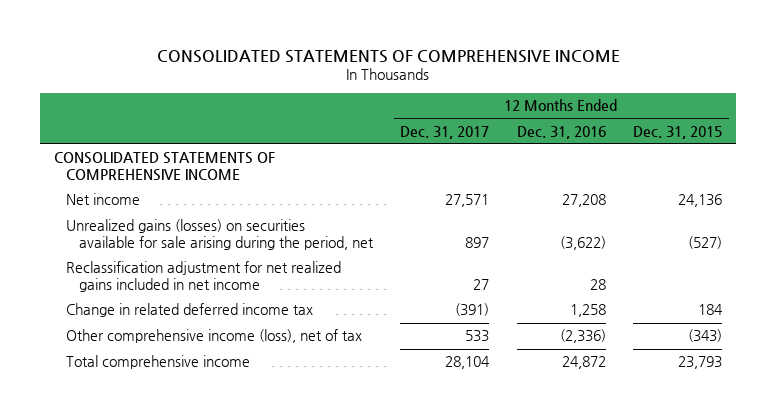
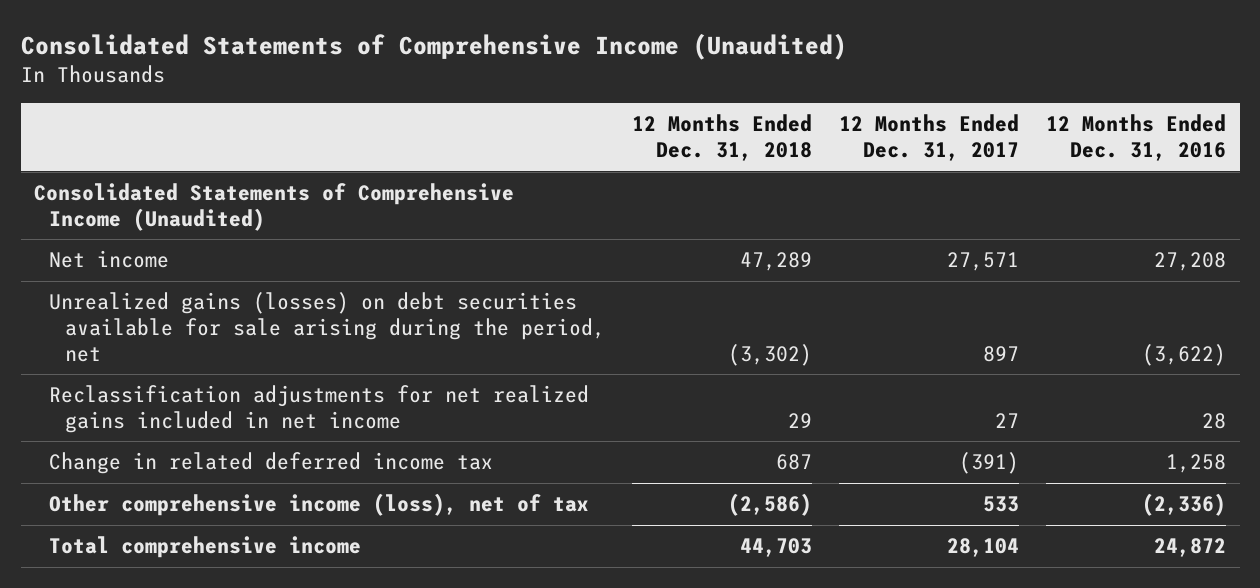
[157,50,621,64] CONSOLIDATED STATEMENTS OF COMPREHENSIVE INCOME -> [20,32,847,60] Consolidated Statements of Comprehensive Income (Unaudited)
[633,125,723,139] Dec. 31, 2015 -> none
none -> [631,114,812,162] 12 Months Ended Dec. 31, 2018
[53,152,275,181] CONSOLIDATED STATEMENTS OF COMPREHENSIVE INCOME -> [34,183,515,232] Consolidated Statements of Comprehensive Income (Unaudited)
[66,219,374,250] Unrealized gains (losses) on securities available for sale arising during the period, net -> [49,292,605,362] Unrealized gains (losses) on debt securities available for sale arising during the period, net
[66,261,342,292] Reclassification adjustment for net realized gains included in net income -> [49,385,590,434] Reclassification adjustments for net realized gains included in net income

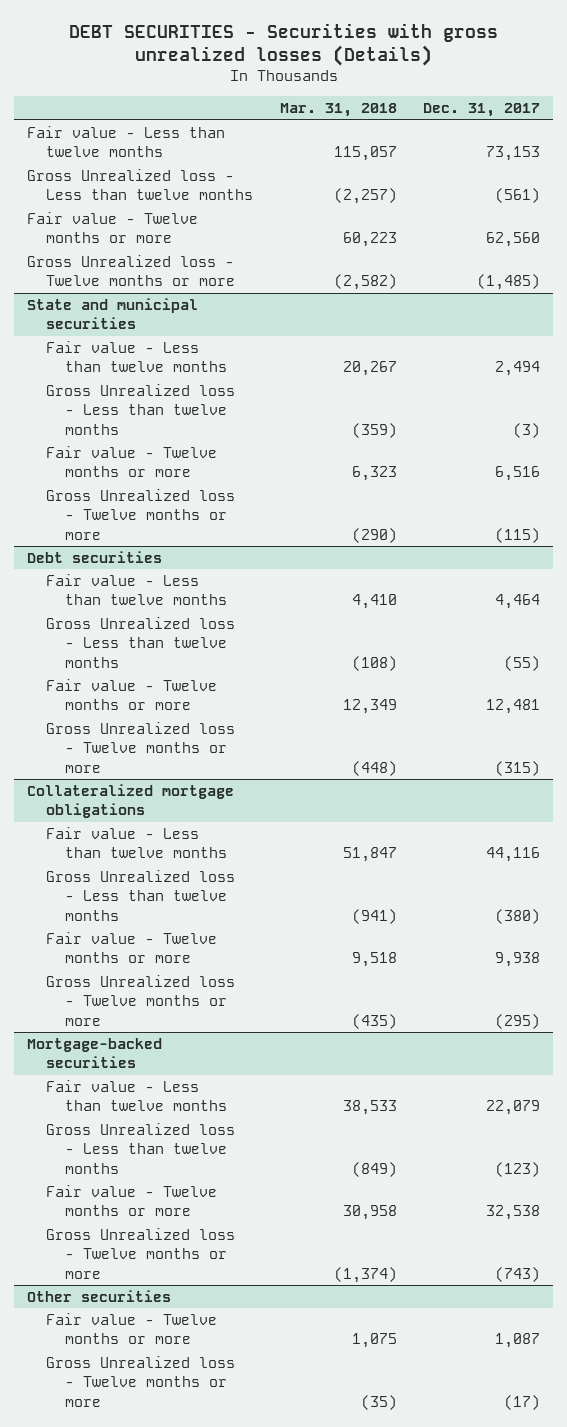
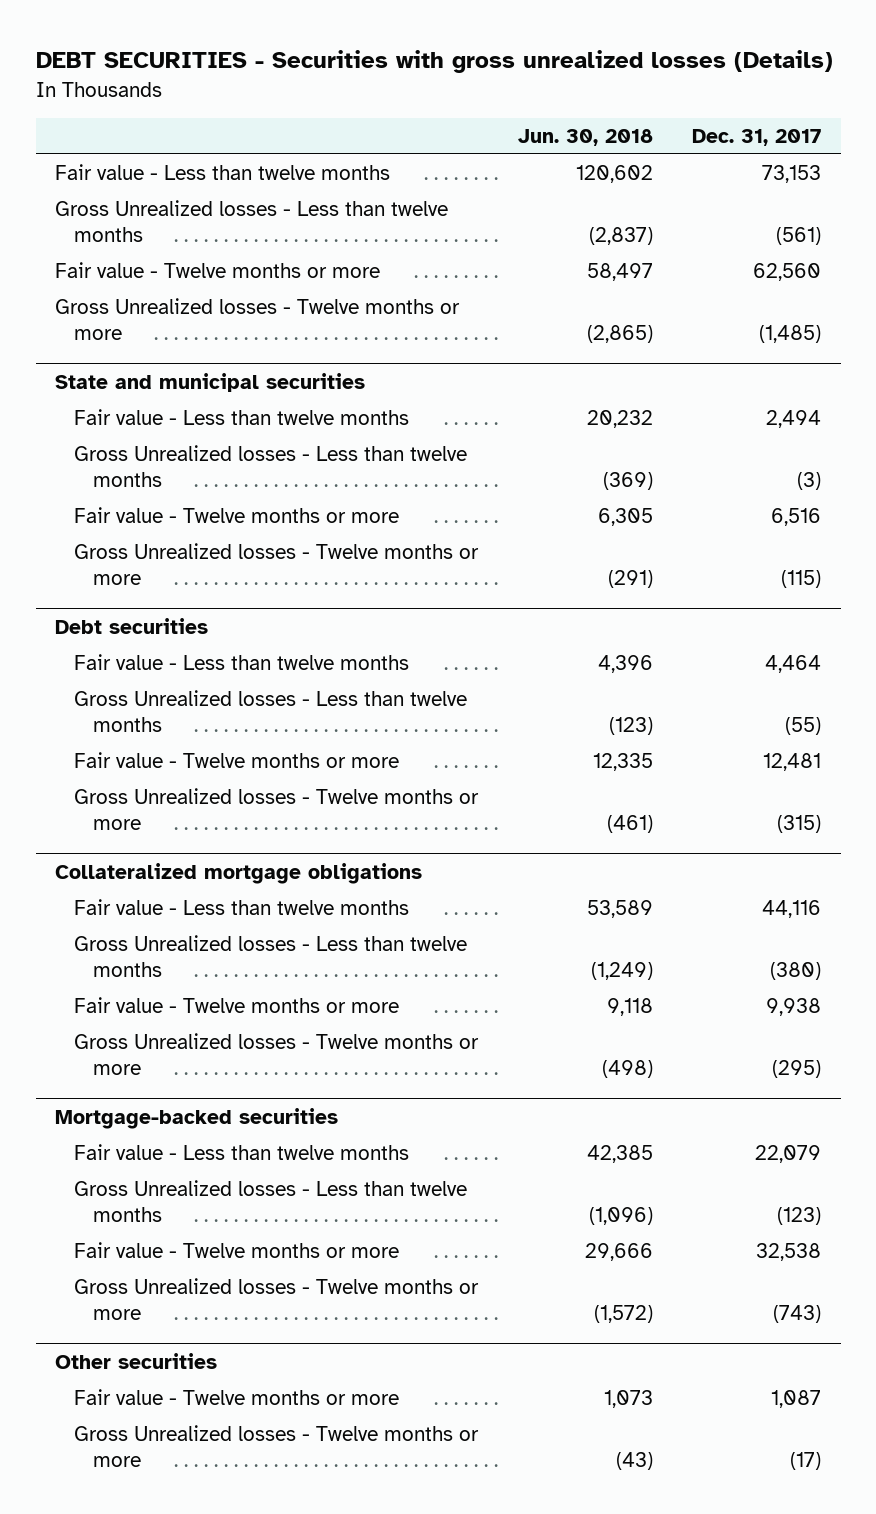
[279,103,397,118] Mar. 31, 2018 -> none
none -> [517,128,653,146] Jun. 30, 2018
[27,169,254,201] Gross Unrealized loss - Less than twelve months -> [55,200,449,243] Gross Unrealized losses - Less than twelve months
[27,255,236,287] Gross Unrealized loss - Twelve months or more -> [55,298,461,341] Gross Unrealized losses - Twelve months or more
[46,384,236,435] Gross Unrealized loss - Less than twelve months -> [74,445,468,488] Gross Unrealized losses - Less than twelve months
[46,489,236,540] Gross Unrealized loss - Twelve months or more -> [74,543,480,586] Gross Unrealized losses - Twelve months or more
[46,617,236,668] Gross Unrealized loss - Less than twelve months -> [74,690,468,733] Gross Unrealized losses - Less than twelve months
[46,722,236,773] Gross Unrealized loss - Twelve months or more -> [74,788,480,831] Gross Unrealized losses - Twelve months or more
[46,870,236,921] Gross Unrealized loss - Less than twelve months -> [74,935,468,978] Gross Unrealized losses - Less than twelve months
[46,975,236,1026] Gross Unrealized loss - Twelve months or more -> [74,1033,480,1076] Gross Unrealized losses - Twelve months or more
[46,1123,236,1174] Gross Unrealized loss - Less than twelve months -> [74,1180,468,1223] Gross Unrealized losses - Less than twelve months
[46,1228,236,1279] Gross Unrealized loss - Twelve months or more -> [74,1278,480,1321] Gross Unrealized losses - Twelve months or more
[46,1356,236,1407] Gross Unrealized loss - Twelve months or more -> [74,1425,480,1468] Gross Unrealized losses - Twelve months or more

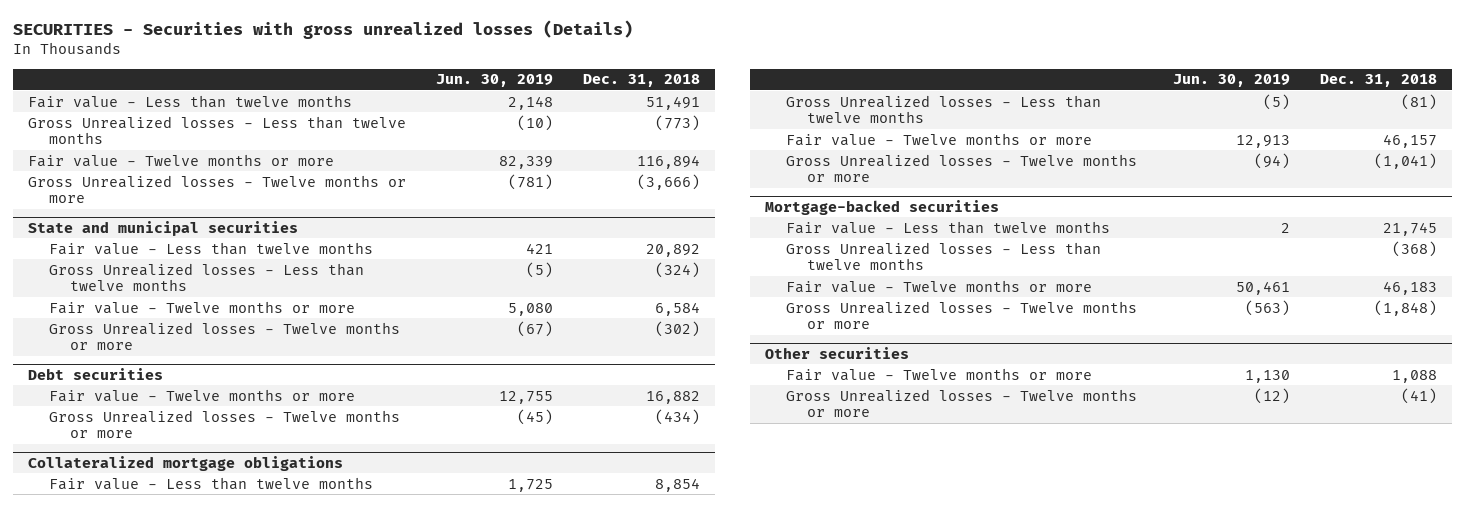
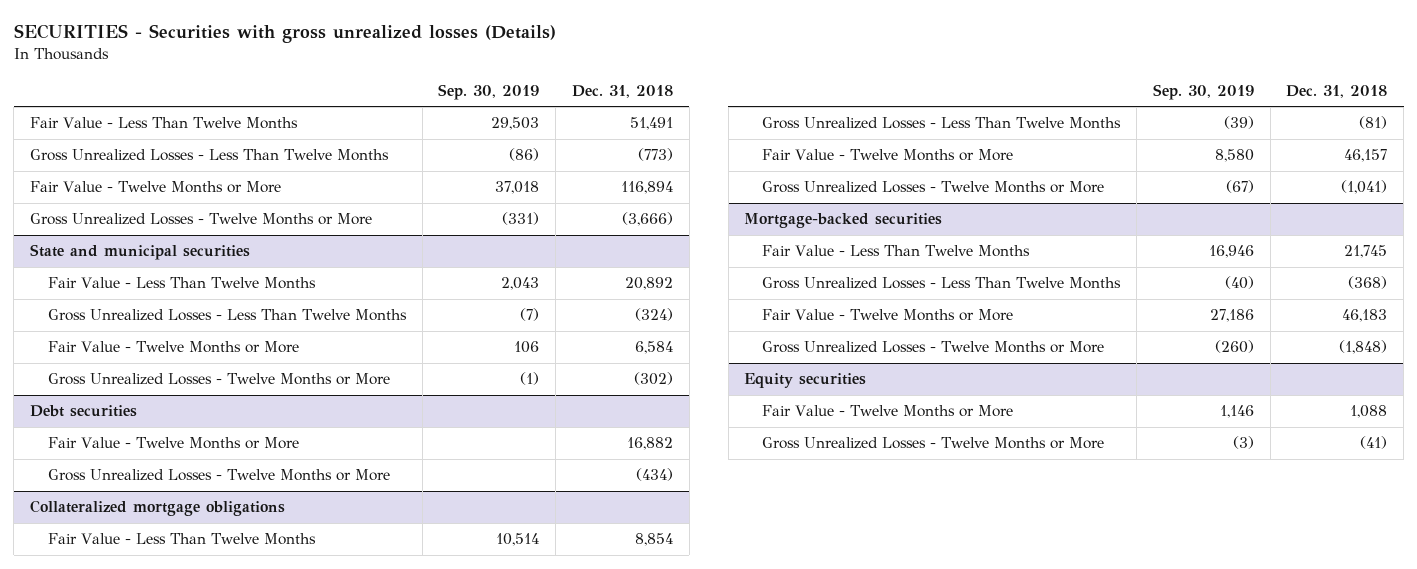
[435,74,553,88] Jun. 30, 2019 -> none
none -> [438,83,540,100] Sep. 30, 2019
[27,94,352,108] Fair value - Less than twelve months -> [30,117,299,130] Fair Value - Less Than Twelve Months
[27,115,406,145] Gross Unrealized losses - Less than twelve months -> [30,149,390,162] Gross Unrealized Losses - Less Than Twelve Months
[27,153,334,167] Fair value - Twelve months or more -> [30,181,282,194] Fair Value - Twelve Months or More
[27,174,406,204] Gross Unrealized losses - Twelve months or more -> [30,213,373,226] Gross Unrealized Losses - Twelve Months or More
[48,241,373,255] Fair value - Less than twelve months -> [47,277,316,290] Fair Value - Less Than Twelve Months
[48,262,364,292] Gross Unrealized losses - Less than twelve months -> [47,309,407,322] Gross Unrealized Losses - Less Than Twelve Months
[48,300,355,314] Fair value - Twelve months or more -> [47,341,299,354] Fair Value - Twelve Months or More
[48,321,400,351] Gross Unrealized losses - Twelve months or more -> [47,373,390,386] Gross Unrealized Losses - Twelve Months or More
[48,388,355,402] Fair value - Twelve months or more -> [47,437,299,450] Fair Value - Twelve Months or More
[48,409,400,439] Gross Unrealized losses - Twelve months or more -> [47,469,390,482] Gross Unrealized Losses - Twelve Months or More
[48,476,373,490] Fair value - Less than twelve months -> [47,533,316,546] Fair Value - Less Than Twelve Months
[786,94,1102,124] Gross Unrealized losses - Less than twelve months -> [762,117,1122,130] Gross Unrealized Losses - Less Than Twelve Months
[786,132,1093,146] Fair value - Twelve months or more -> [762,149,1014,162] Fair Value - Twelve Months or More
[786,153,1138,183] Gross Unrealized losses - Twelve months or more -> [762,181,1105,194] Gross Unrealized Losses - Twelve Months or More
[765,346,910,359] Other securities -> none
[786,220,1111,234] Fair value - Less than twelve months -> [762,245,1031,258] Fair Value - Less Than Twelve Months
[786,241,1102,271] Gross Unrealized losses - Less than twelve months -> [762,277,1122,290] Gross Unrealized Losses - Less Than Twelve Months
[786,279,1093,293] Fair value - Twelve months or more -> [762,309,1014,322] Fair Value - Twelve Months or More
[786,300,1138,330] Gross Unrealized losses - Twelve months or more -> [762,341,1105,354] Gross Unrealized Losses - Twelve Months or More
none -> [744,373,867,389] Equity securities
[786,367,1093,381] Fair value - Twelve months or more -> [762,405,1014,418] Fair Value - Twelve Months or More
[786,388,1138,418] Gross Unrealized losses - Twelve months or more -> [762,437,1105,450] Gross Unrealized Losses - Twelve Months or More

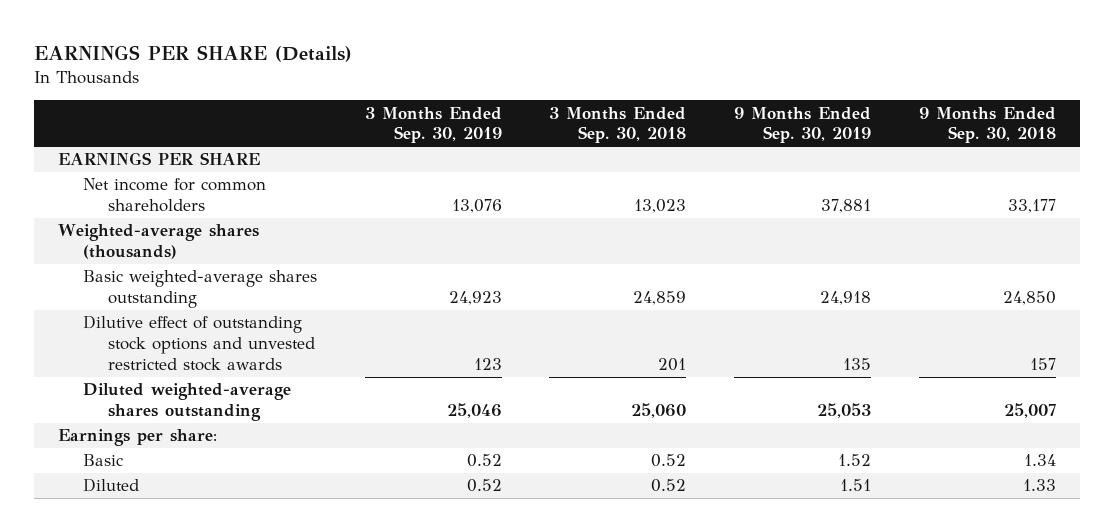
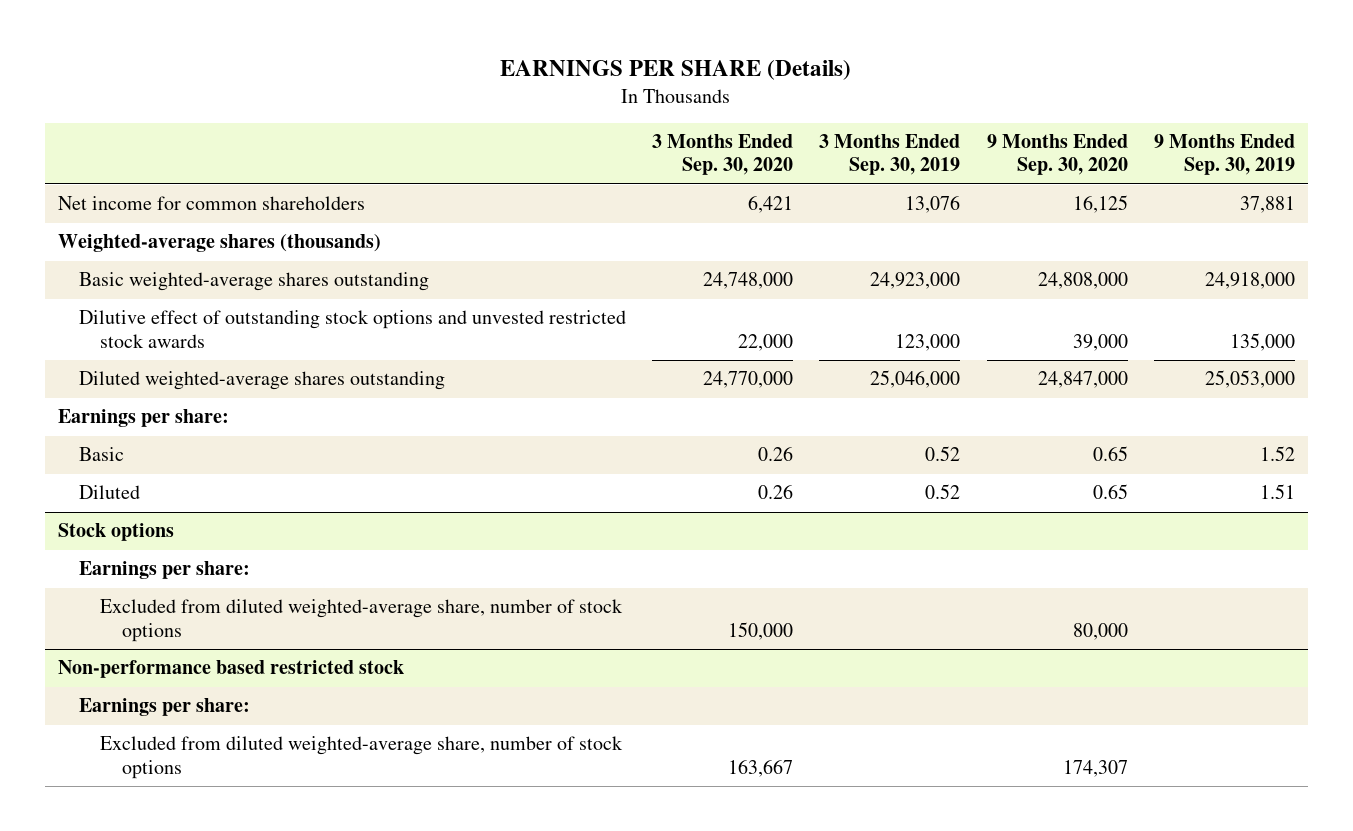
[549,106,687,144] 3 Months Ended Sep. 30, 2018 -> none
[919,106,1057,144] 9 Months Ended Sep. 30, 2018 -> none
none -> [652,134,794,176] 3 Months Ended Sep. 30, 2020
none -> [986,134,1128,176] 9 Months Ended Sep. 30, 2020
[57,152,260,166] EARNINGS PER SHARE -> none
[448,291,502,306] 24,923 -> [870,272,961,290] 24,923,000
[820,291,872,306] 24,918 -> [1204,272,1295,290] 24,918,000
[473,358,502,371] 123 -> [895,333,961,351] 123,000
[843,358,872,371] 135 -> [1229,332,1295,351] 135,000
[446,403,502,419] 25,046 -> [870,370,961,389] 25,046,000
[817,403,872,419] 25,053 -> [1204,370,1295,389] 25,053,000
none -> [57,523,174,542] Stock options
none -> [79,561,251,580] Earnings per share:
none -> [100,599,624,642] Excluded from diluted weighted-average share, number of stock options
none -> [57,660,404,679] Non-performance based restricted stock
none -> [79,698,251,717] Earnings per share:
none -> [100,736,624,779] Excluded from diluted weighted-average share, number of stock options

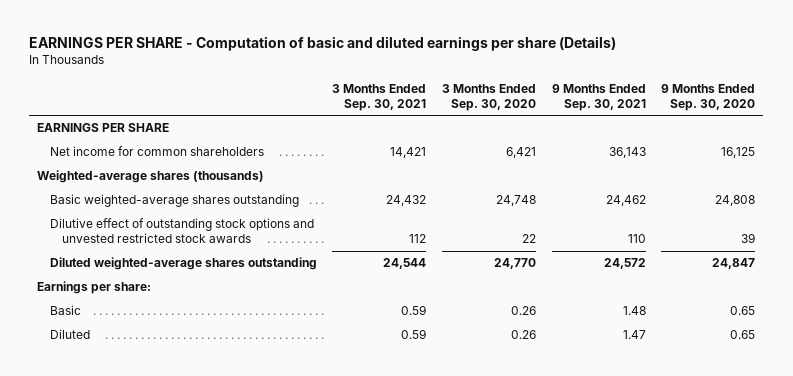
[500,59,852,80] EARNINGS PER SHARE (Details) -> [29,36,617,52] EARNINGS PER SHARE - Computation of basic and diluted earnings per share (Details)
[819,134,961,176] 3 Months Ended Sep. 30, 2019 -> none
[1153,134,1295,176] 9 Months Ended Sep. 30, 2019 -> none
none -> [332,83,427,111] 3 Months Ended Sep. 30, 2021
none -> [551,83,646,111] 9 Months Ended Sep. 30, 2021
none -> [37,123,170,133] EARNINGS PER SHARE
[703,272,794,290] 24,748,000 -> [495,195,536,207] 24,748
[1037,272,1128,290] 24,808,000 -> [715,195,756,207] 24,808
[738,333,794,351] 22,000 -> [521,234,536,244] 22
[1072,333,1128,351] 39,000 -> [741,233,756,244] 39
[703,371,794,389] 24,770,000 -> [493,258,536,270] 24,770
[1037,371,1128,389] 24,847,000 -> [712,258,756,270] 24,847
[57,523,174,542] Stock options -> none
[79,561,251,580] Earnings per share: -> none
[100,599,624,642] Excluded from diluted weighted-average share, number of stock options -> none
[57,660,404,679] Non-performance based restricted stock -> none
[79,698,251,717] Earnings per share: -> none
[100,736,624,779] Excluded from diluted weighted-average share, number of stock options -> none

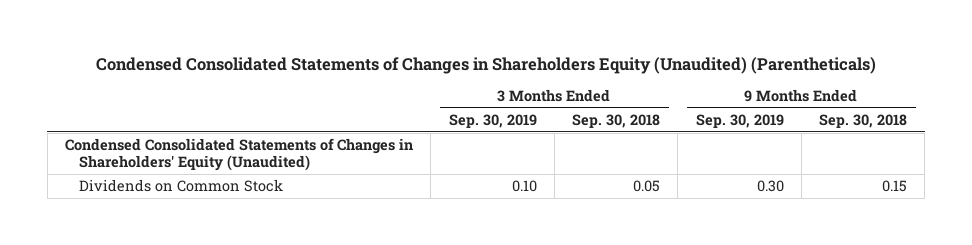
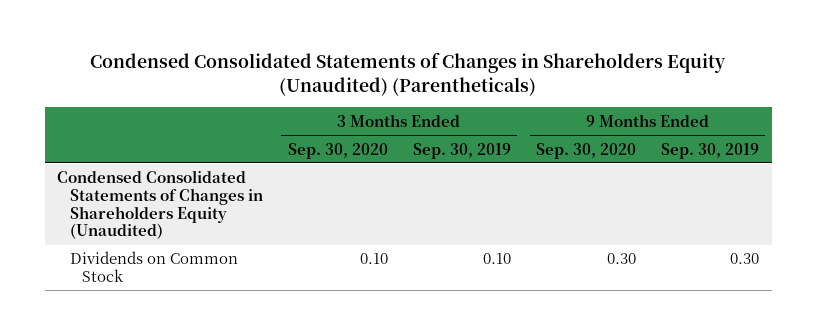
[572,113,661,128] Sep. 30, 2018 -> none
[818,113,907,128] Sep. 30, 2018 -> none
none -> [287,142,388,159] Sep. 30, 2020
none -> [535,142,636,159] Sep. 30, 2020
[65,138,414,172] Condensed Consolidated Statements of Changes in Shareholders' Equity (Unaudited) -> [57,170,263,240] Condensed Consolidated Statements of Changes in Shareholders Equity (Unaudited)

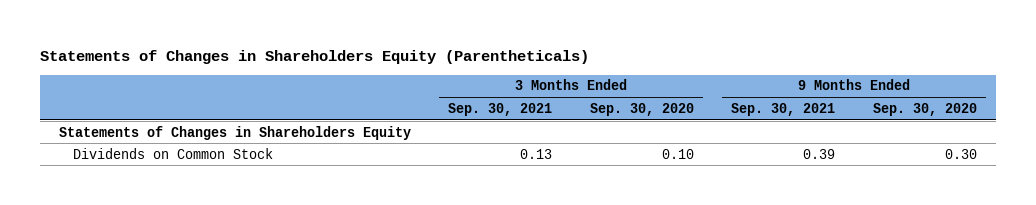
[90,52,727,97] Condensed Consolidated Statements of Changes in Shareholders Equity (Unaudited) (Parentheticals) -> [40,50,590,65] Statements of Changes in Shareholders Equity (Parentheticals)
[412,142,511,159] Sep. 30, 2019 -> none
[661,142,760,159] Sep. 30, 2019 -> none
none -> [448,102,553,116] Sep. 30, 2021
none -> [731,102,836,116] Sep. 30, 2021
[57,170,263,240] Condensed Consolidated Statements of Changes in Shareholders Equity (Unaudited) -> [58,125,411,140] Statements of Changes in Shareholders Equity

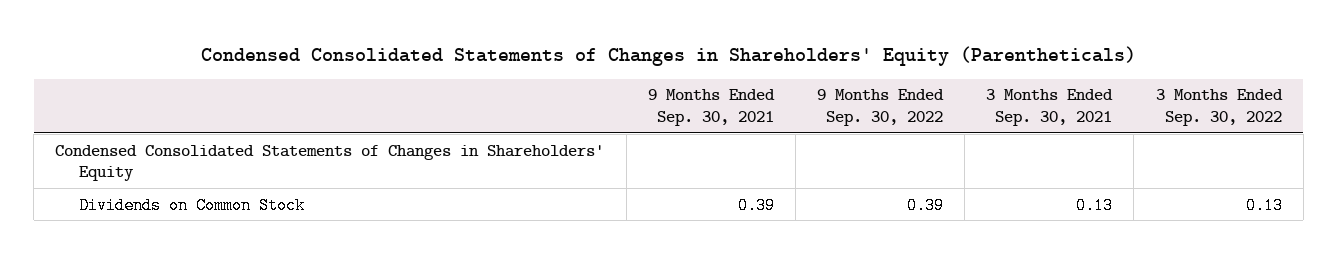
[40,50,590,65] Statements of Changes in Shareholders Equity (Parentheticals) -> [200,46,1136,67] Condensed Consolidated Statements of Changes in Shareholders' Equity (Parentheticals)
[589,102,694,116] Sep. 30, 2020 -> none
[872,102,977,116] Sep. 30, 2020 -> none
none -> [817,89,945,126] 9 Months Ended Sep. 30, 2022
none -> [1155,89,1283,126] 3 Months Ended Sep. 30, 2022
[58,125,411,140] Statements of Changes in Shareholders Equity -> [55,144,605,181] Condensed Consolidated Statements of Changes in Shareholders' Equity

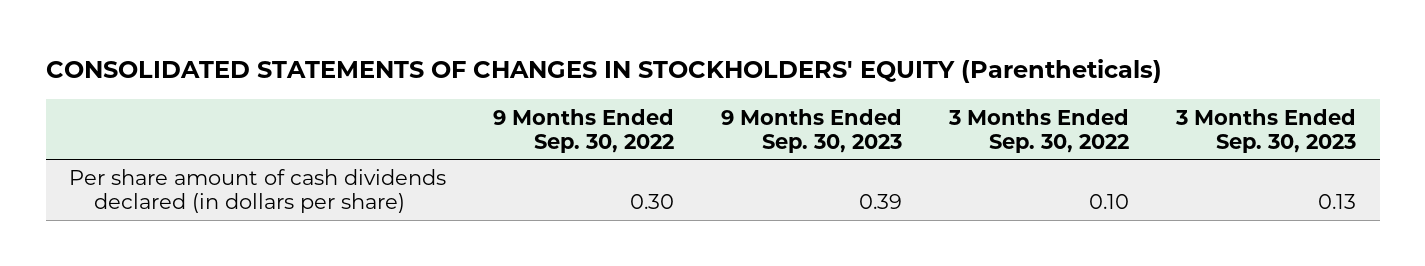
[200,46,1136,67] Condensed Consolidated Statements of Changes in Shareholders' Equity (Parentheticals) -> [45,59,1162,84] CONSOLIDATED STATEMENTS OF CHANGES IN STOCKHOLDERS' EQUITY (Parentheticals)
[647,89,775,126] 9 Months Ended Sep. 30, 2021 -> none
[986,89,1114,126] 3 Months Ended Sep. 30, 2021 -> none
none -> [721,108,903,153] 9 Months Ended Sep. 30, 2023
none -> [1175,108,1357,153] 3 Months Ended Sep. 30, 2023
[55,144,605,181] Condensed Consolidated Statements of Changes in Shareholders' Equity -> none
[78,196,305,214] Dividends on Common Stock -> none
none -> [69,169,447,214] Per share amount of cash dividends declared (in dollars per share)

